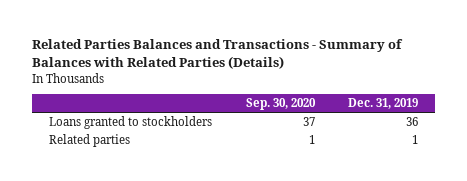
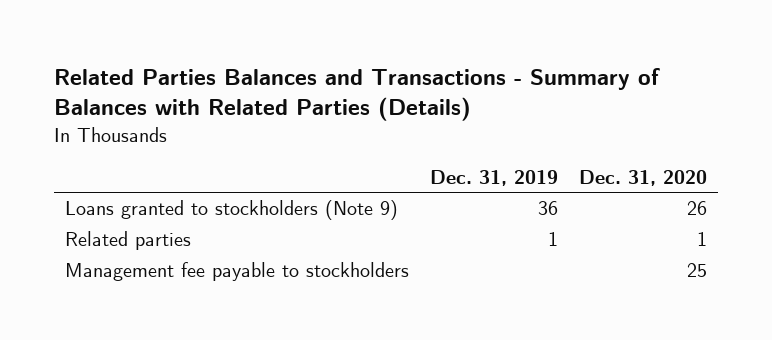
[245,98,316,111] Sep. 30, 2020 -> none
none -> [579,169,708,186] Dec. 31, 2020
[48,116,212,130] Loans granted to stockholders -> [64,200,398,221] Loans granted to stockholders (Note 9)
none -> [64,262,409,282] Management fee payable to stockholders

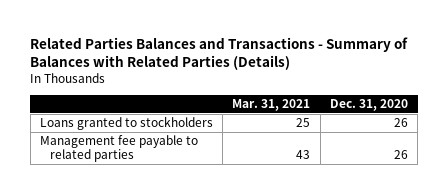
[429,169,558,186] Dec. 31, 2019 -> none
none -> [232,99,311,112] Mar. 31, 2021
[64,231,191,251] Related parties -> none
[64,200,398,221] Loans granted to stockholders (Note 9) -> [39,116,213,131] Loans granted to stockholders
[64,262,409,282] Management fee payable to stockholders -> [39,135,198,163] Management fee payable to related parties
[687,263,708,278] 25 -> [394,150,409,160] 26

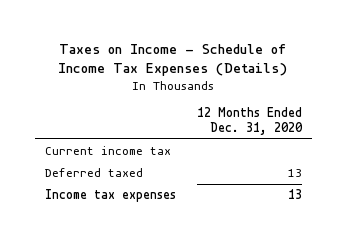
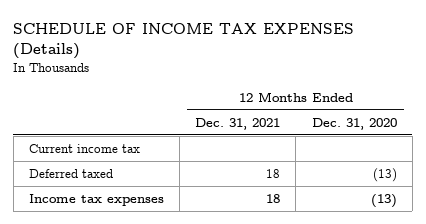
[58,43,288,77] Taxes on Income - Schedule of Income Tax Expenses (Details) -> [13,22,355,60] SCHEDULE OF INCOME TAX EXPENSES (Details)
none -> [195,117,281,130] Dec. 31, 2021
[287,169,302,178] 13 -> [372,167,397,182] (13)
[287,189,302,200] 13 -> [370,193,397,208] (13)

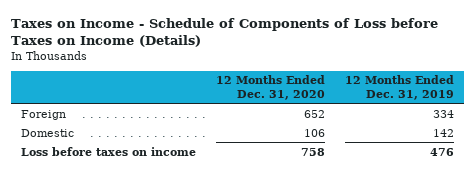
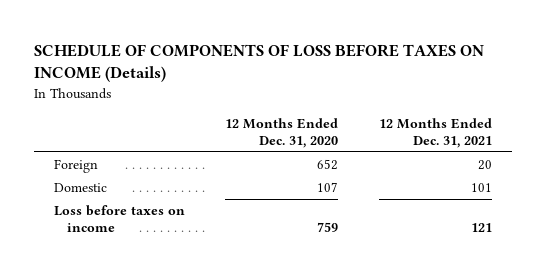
[10,17,438,47] Taxes on Income - Schedule of Components of Loss before Taxes on Income (Details) -> [34,44,485,83] SCHEDULE OF COMPONENTS OF LOSS BEFORE TAXES ON INCOME (Details)
[344,75,454,100] 12 Months Ended Dec. 31, 2019 -> none
none -> [378,117,492,148] 12 Months Ended Dec. 31, 2021
[303,128,325,137] 106 -> [317,182,339,193] 107
[300,147,325,156] 758 -> [317,222,339,233] 759

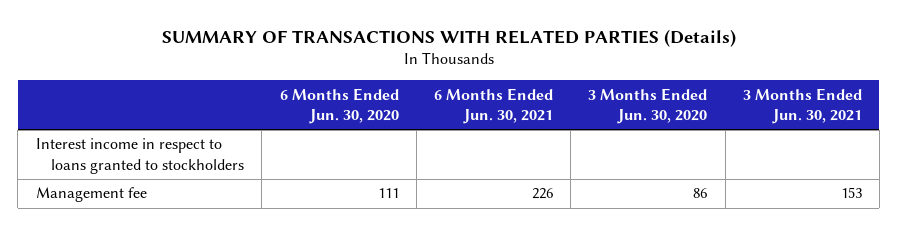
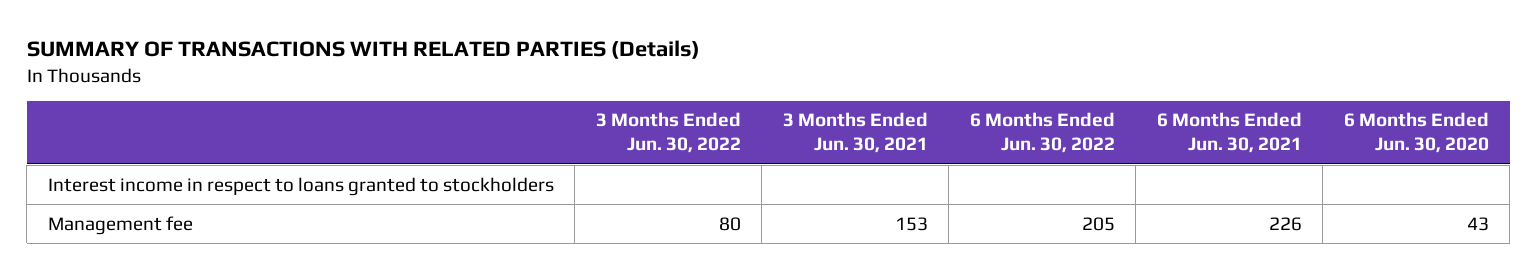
[588,87,708,125] 3 Months Ended Jun. 30, 2020 -> none
none -> [595,112,741,154] 3 Months Ended Jun. 30, 2022
none -> [969,112,1115,154] 6 Months Ended Jun. 30, 2022
[377,188,399,199] 111 -> [1466,216,1489,231] 43

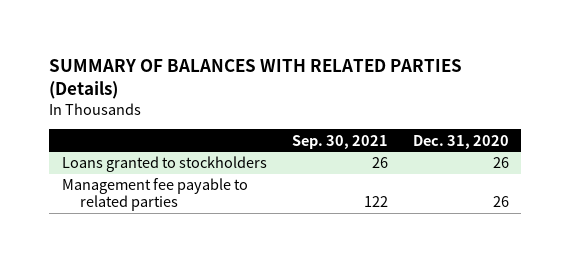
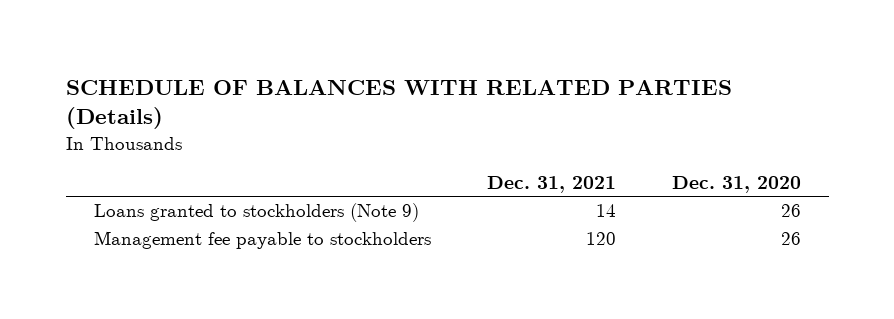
[49,59,463,99] SUMMARY OF BALANCES WITH RELATED PARTIES (Details) -> [65,80,732,130] SCHEDULE OF BALANCES WITH RELATED PARTIES (Details)
[291,134,388,149] Sep. 30, 2021 -> none
none -> [486,176,616,194] Dec. 31, 2021
[61,156,267,173] Loans granted to stockholders -> [93,203,419,223] Loans granted to stockholders (Note 9)
[61,178,248,212] Management fee payable to related parties -> [93,231,431,250] Management fee payable to stockholders

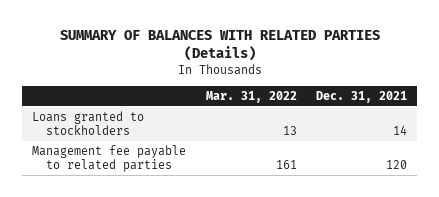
[65,80,732,130] SCHEDULE OF BALANCES WITH RELATED PARTIES (Details) -> [59,30,380,62] SUMMARY OF BALANCES WITH RELATED PARTIES (Details)
[671,176,801,194] Dec. 31, 2020 -> none
none -> [205,90,297,103] Mar. 31, 2022
[93,203,419,223] Loans granted to stockholders (Note 9) -> [32,111,145,136] Loans granted to stockholders
[93,231,431,250] Management fee payable to stockholders -> [32,145,187,173] Management fee payable to related parties

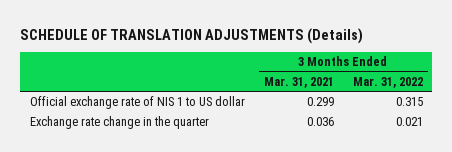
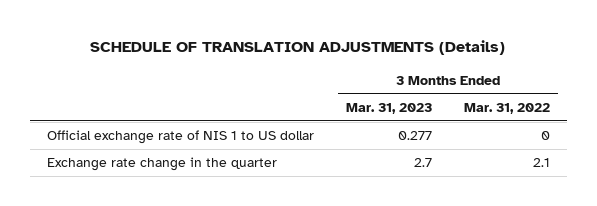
[263,77,334,89] Mar. 31, 2021 -> none
none -> [345,102,432,114] Mar. 31, 2023
[395,97,423,107] 0.315 -> [541,131,551,141] 0
[395,117,423,127] 0.021 -> [533,158,551,168] 2.1

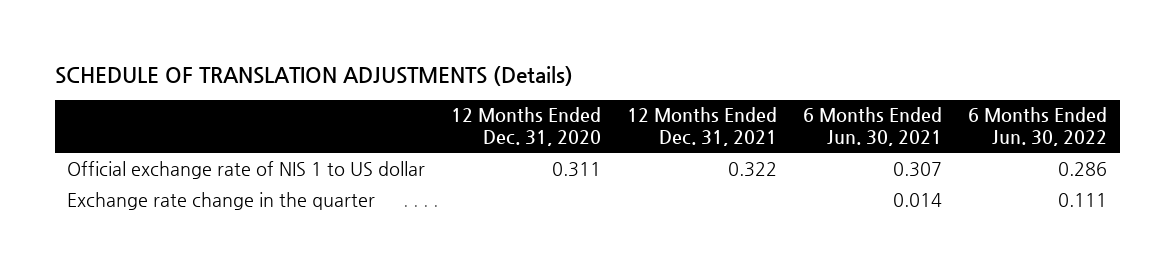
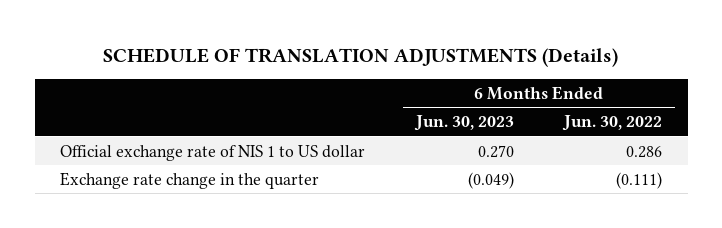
[451,107,602,147] 12 Months Ended Dec. 31, 2020 -> none
[627,107,778,147] 12 Months Ended Dec. 31, 2021 -> none
[803,107,943,147] 6 Months Ended Jun. 30, 2021 -> none
none -> [413,115,514,132] Jun. 30, 2023
[1058,192,1108,207] 0.111 -> [616,171,663,189] (0.111)

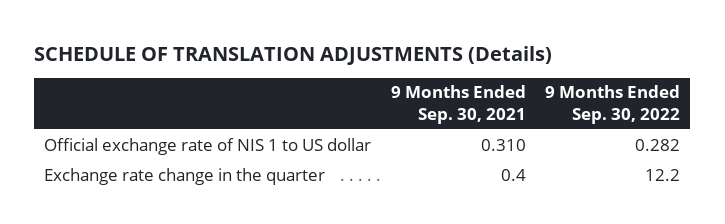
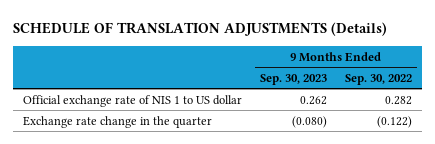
[390,85,526,125] 9 Months Ended Sep. 30, 2021 -> none
none -> [260,73,328,85] Sep. 30, 2023
[645,168,681,181] 12.2 -> [377,115,413,128] (0.122)

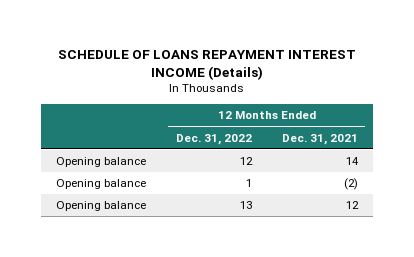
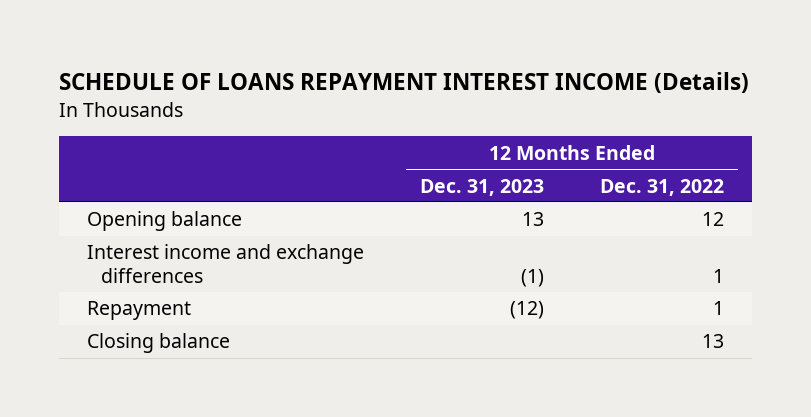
[281,133,358,145] Dec. 31, 2021 -> none
none -> [419,178,544,196] Dec. 31, 2023
[55,179,146,190] Opening balance -> [87,244,365,284] Interest income and exchange differences
none -> [87,301,192,321] Repayment
[55,201,146,212] Opening balance -> [87,333,231,354] Closing balance

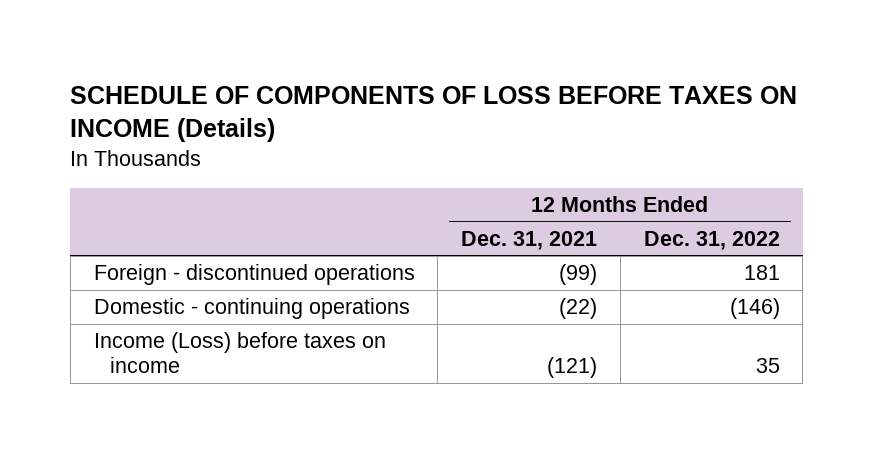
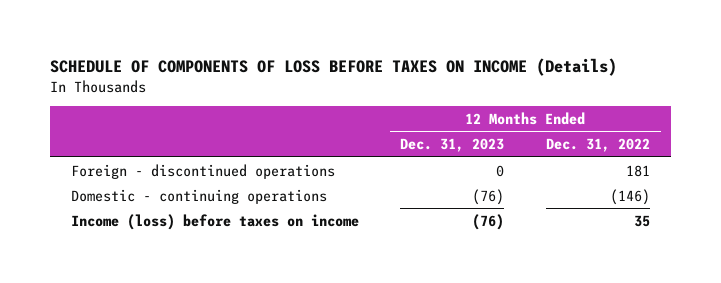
[461,230,598,250] Dec. 31, 2021 -> none
none -> [400,138,505,153] Dec. 31, 2023
[93,332,386,374] Income (Loss) before taxes on income -> [70,213,359,230] Income (loss) before taxes on income

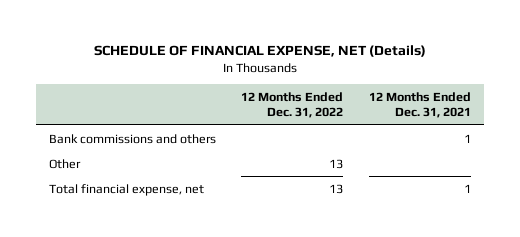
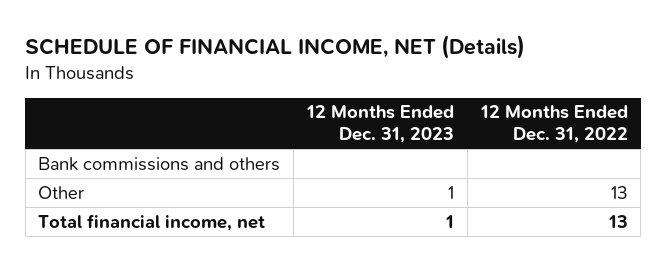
[93,45,426,58] SCHEDULE OF FINANCIAL EXPENSE, NET (Details) -> [25,35,526,60] SCHEDULE OF FINANCIAL INCOME, NET (Details)
[369,91,472,119] 12 Months Ended Dec. 31, 2021 -> none
none -> [305,105,454,144] 12 Months Ended Dec. 31, 2023
[48,183,204,196] Total financial expense, net -> [38,213,266,231] Total financial income, net

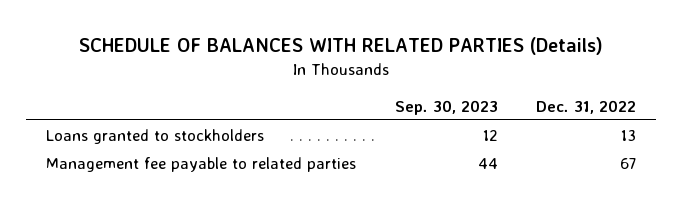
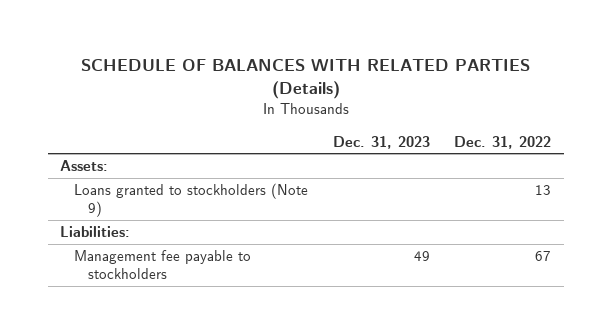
[394,99,498,115] Sep. 30, 2023 -> none
none -> [332,135,430,149] Dec. 31, 2023
none -> [60,160,109,172] Assets:
[45,128,264,144] Loans granted to stockholders -> [74,183,309,217] Loans granted to stockholders (Note 9)
none -> [60,226,131,238] Liabilities:
[45,156,356,172] Management fee payable to related parties -> [74,250,252,279] Management fee payable to stockholders

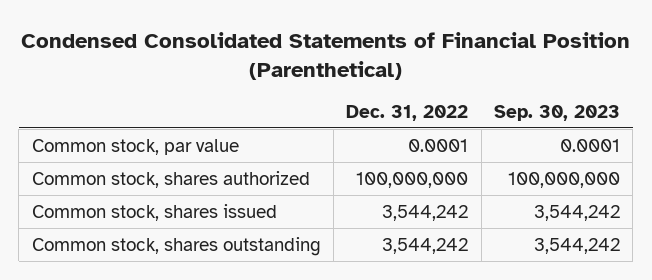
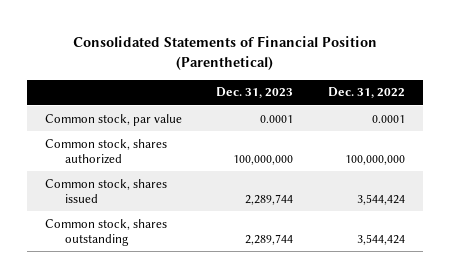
[20,31,630,80] Condensed Consolidated Statements of Financial Position (Parenthetical) -> [72,35,377,70] Consolidated Statements of Financial Position (Parenthetical)
[494,104,621,121] Sep. 30, 2023 -> none
none -> [216,87,294,99] Dec. 31, 2023
[382,204,469,221] 3,544,242 -> [357,193,406,205] 3,544,424
[382,237,469,254] 3,544,242 -> [357,233,406,245] 3,544,424

